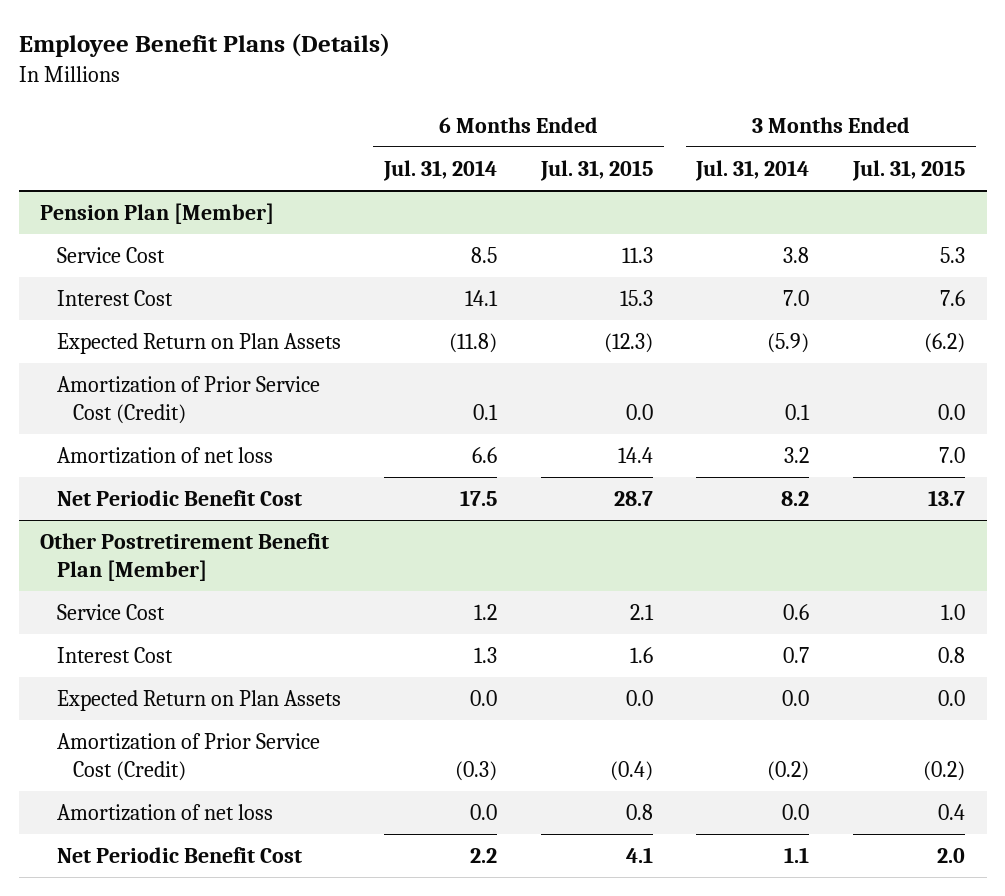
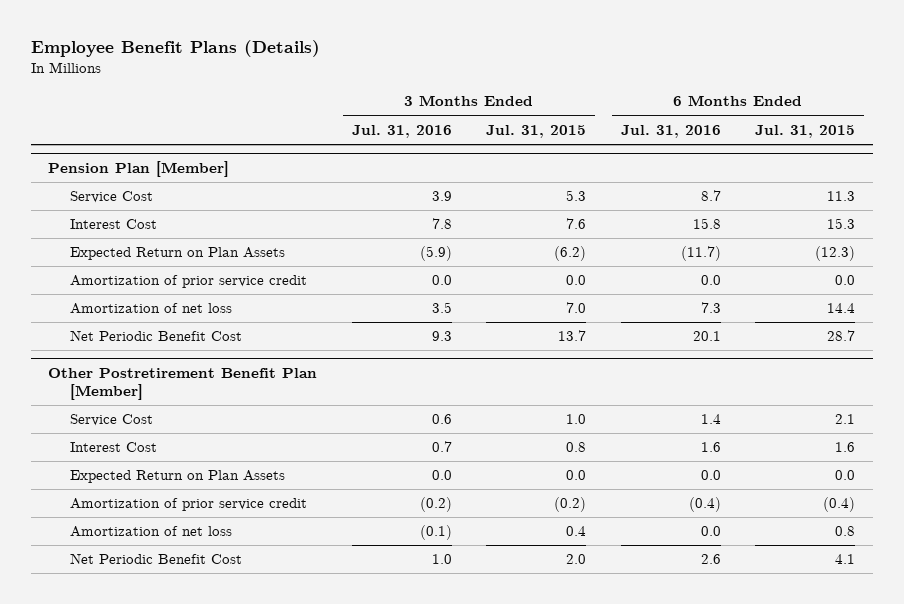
[383,159,498,181] Jul. 31, 2014 -> none
[695,159,810,181] Jul. 31, 2014 -> none
none -> [351,124,452,138] Jul. 31, 2016
none -> [620,124,721,138] Jul. 31, 2016
[56,376,320,424] Amortization of Prior Service Cost (Credit) -> [69,275,307,289] Amortization of prior service credit
[56,733,320,781] Amortization of Prior Service Cost (Credit) -> [69,498,307,512] Amortization of prior service credit

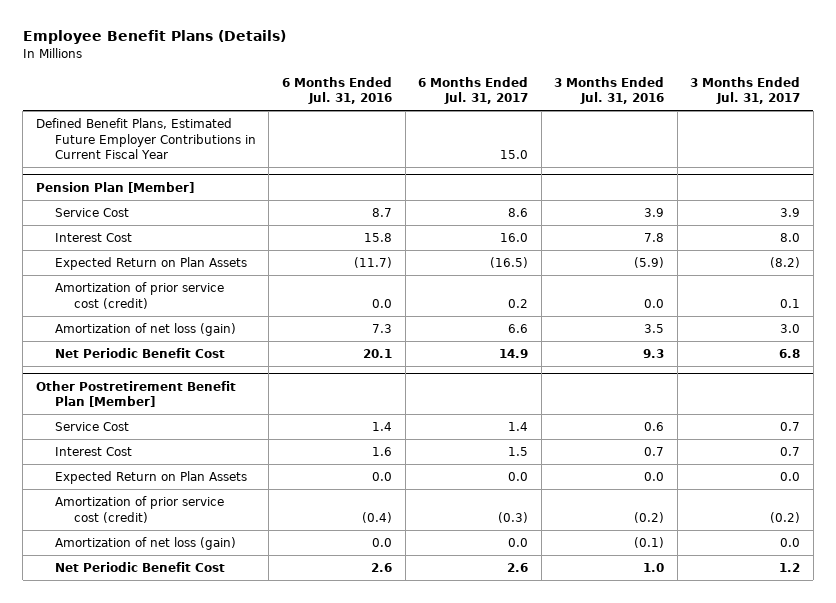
[486,124,587,138] Jul. 31, 2015 -> none
[755,124,856,138] Jul. 31, 2015 -> none
none -> [418,76,529,105] 6 Months Ended Jul. 31, 2017
none -> [690,76,801,105] 3 Months Ended Jul. 31, 2017
none -> [35,117,256,160] Defined Benefit Plans, Estimated Future Employer Contributions in Current Fiscal Year
[69,275,307,289] Amortization of prior service credit -> [54,281,224,309] Amortization of prior service cost (credit)
[69,303,232,315] Amortization of net loss -> [54,322,236,336] Amortization of net loss (gain)
[69,498,307,512] Amortization of prior service credit -> [54,495,224,523] Amortization of prior service cost (credit)
[69,526,232,538] Amortization of net loss -> [54,536,236,550] Amortization of net loss (gain)

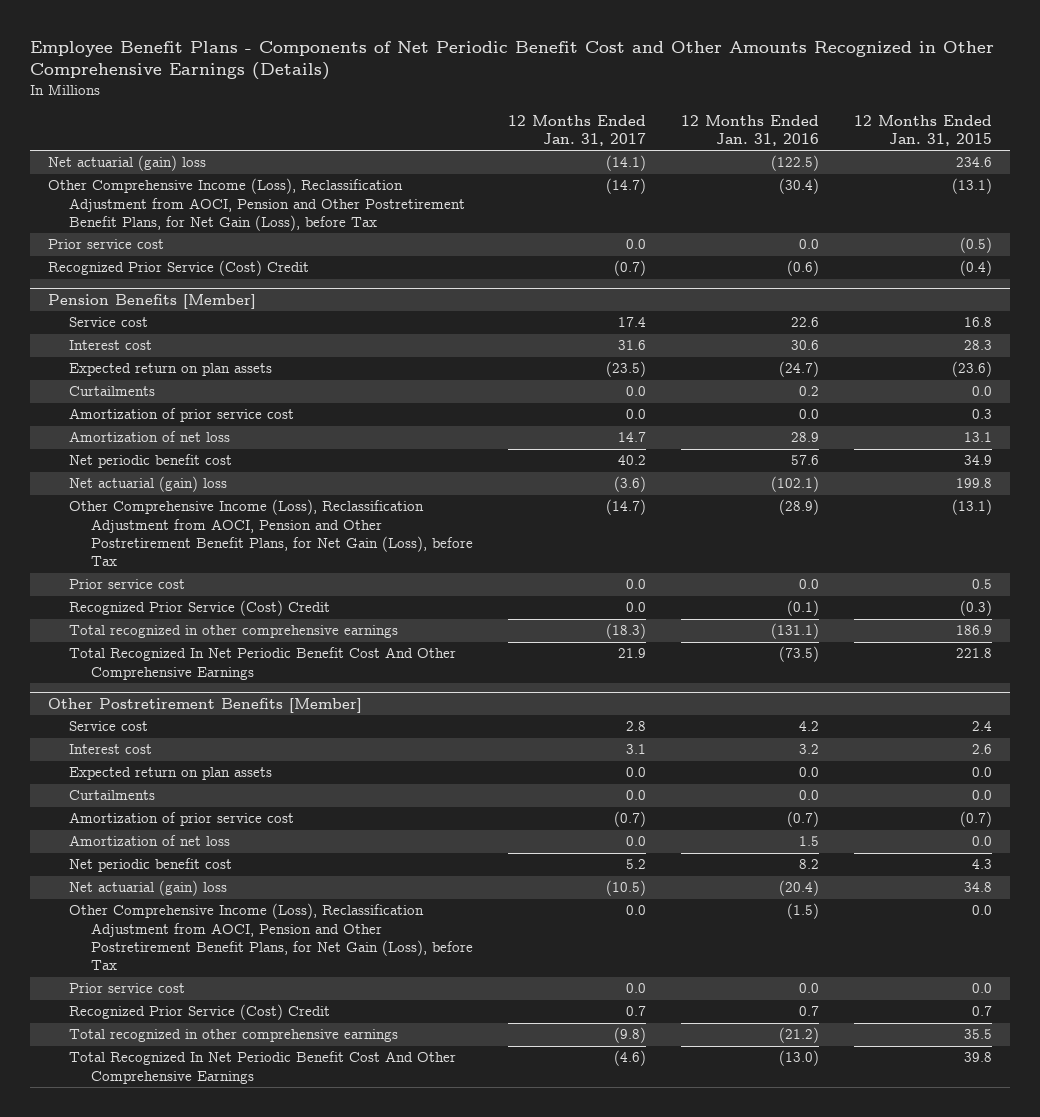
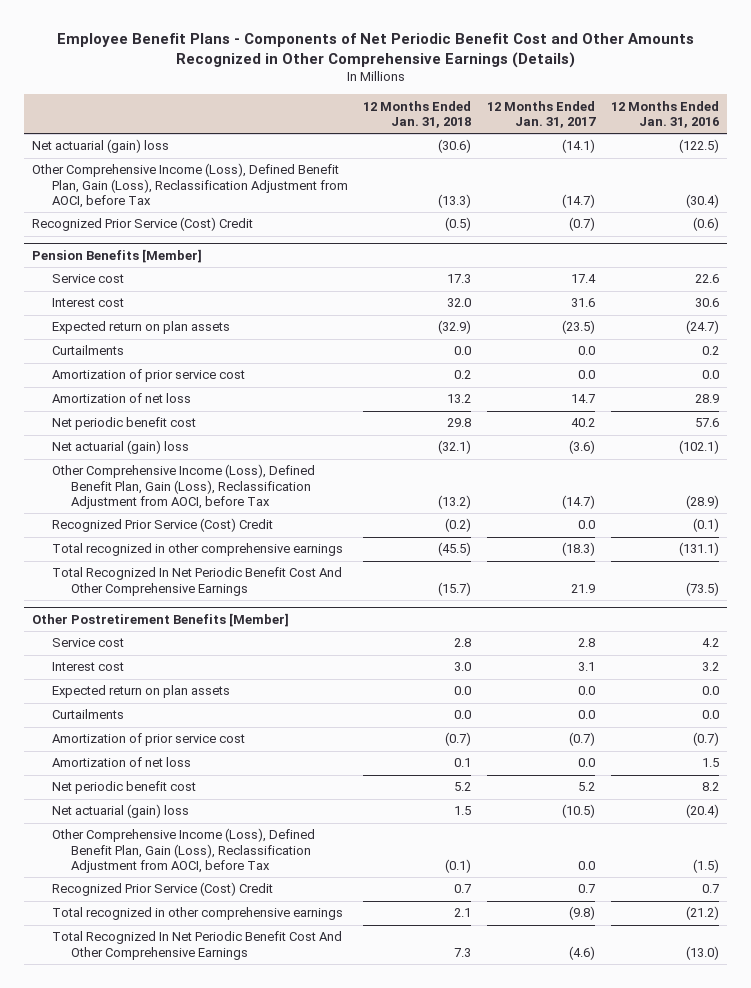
[854,114,993,147] 12 Months Ended Jan. 31, 2015 -> none
none -> [363,100,472,128] 12 Months Ended Jan. 31, 2018
[47,239,164,250] Prior service cost -> none
[47,178,466,232] Other Comprehensive Income (Loss), Reclassification Adjustment from AOCI, Pension and Other Postretirement Benefit Plans, for Net Gain (Loss), before Tax -> [32,163,348,208] Other Comprehensive Income (Loss), Defined Benefit Plan, Gain (Loss), Reclassification Adjustment from AOCI, before Tax
[69,579,186,590] Prior service cost -> none
[69,499,474,567] Other Comprehensive Income (Loss), Reclassification Adjustment from AOCI, Pension and Other Postretirement Benefit Plans, for Net Gain (Loss), before Tax -> [51,464,315,509] Other Comprehensive Income (Loss), Defined Benefit Plan, Gain (Loss), Reclassification Adjustment from AOCI, before Tax
[69,983,186,994] Prior service cost -> none
[69,903,474,971] Other Comprehensive Income (Loss), Reclassification Adjustment from AOCI, Pension and Other Postretirement Benefit Plans, for Net Gain (Loss), before Tax -> [51,828,315,873] Other Comprehensive Income (Loss), Defined Benefit Plan, Gain (Loss), Reclassification Adjustment from AOCI, before Tax

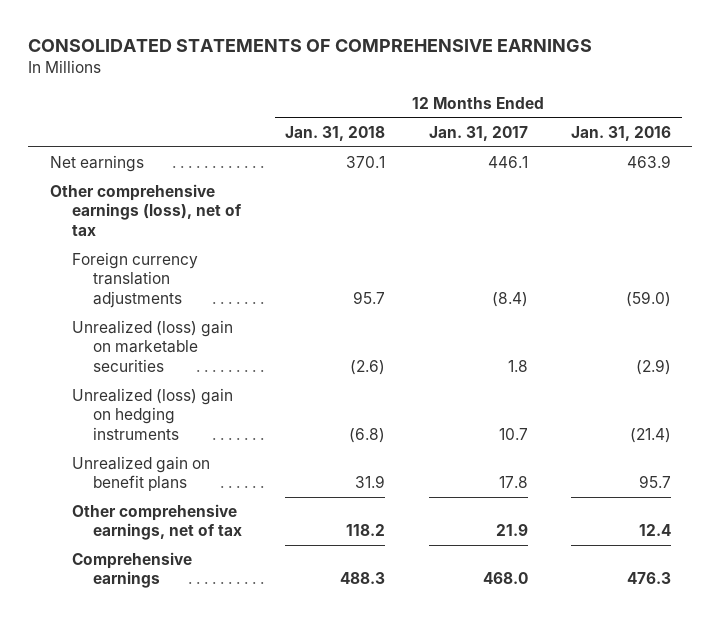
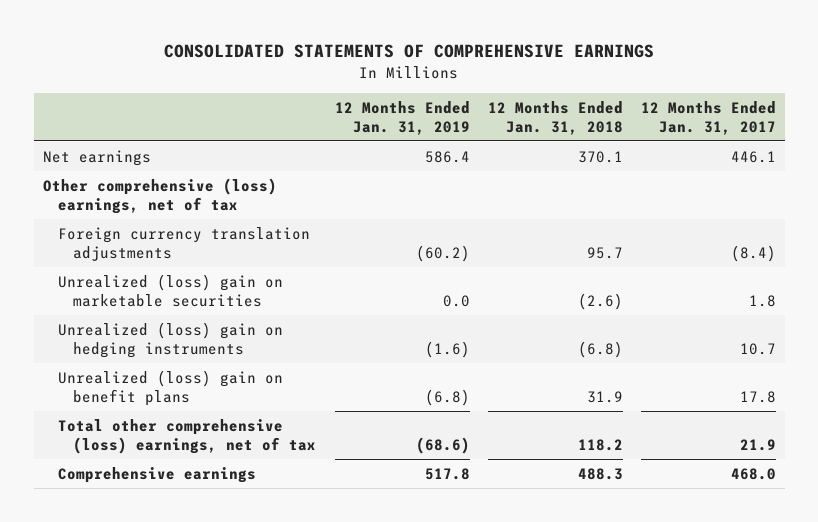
[570,125,671,141] Jan. 31, 2016 -> none
none -> [334,100,470,135] 12 Months Ended Jan. 31, 2019
[49,184,242,236] Other comprehensive earnings (loss), net of tax -> [42,177,277,214] Other comprehensive (loss) earnings, net of tax
[71,456,210,492] Unrealized gain on benefit plans -> [58,369,284,406] Unrealized (loss) gain on benefit plans
[71,504,243,541] Other comprehensive earnings, net of tax -> [58,418,317,454] Total other comprehensive (loss) earnings, net of tax

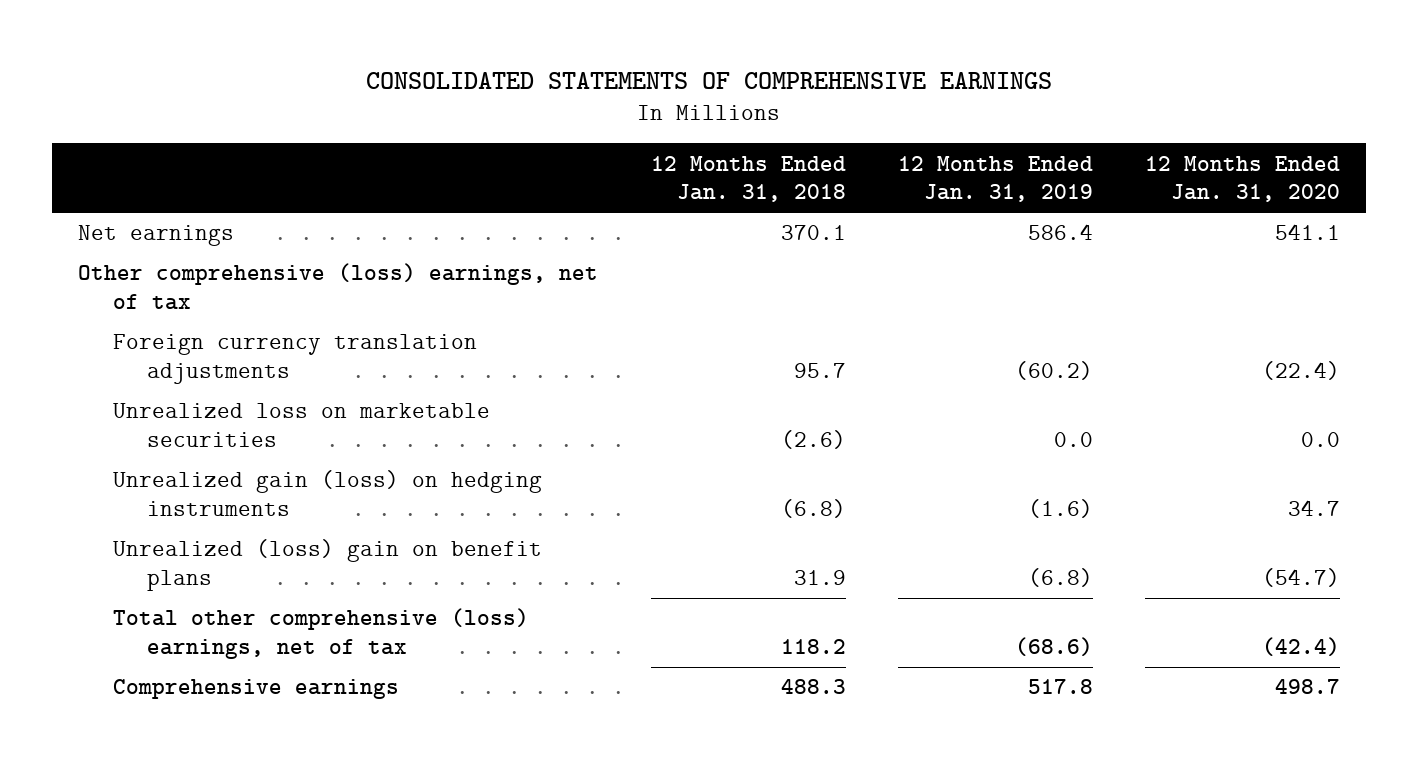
[640,100,776,135] 12 Months Ended Jan. 31, 2017 -> none
none -> [1144,155,1340,203] 12 Months Ended Jan. 31, 2020
[58,273,284,307] Unrealized (loss) gain on marketable securities -> [112,403,490,447] Unrealized loss on marketable securities
[58,321,284,358] Unrealized (loss) gain on hedging instruments -> [112,470,542,516] Unrealized gain (loss) on hedging instruments

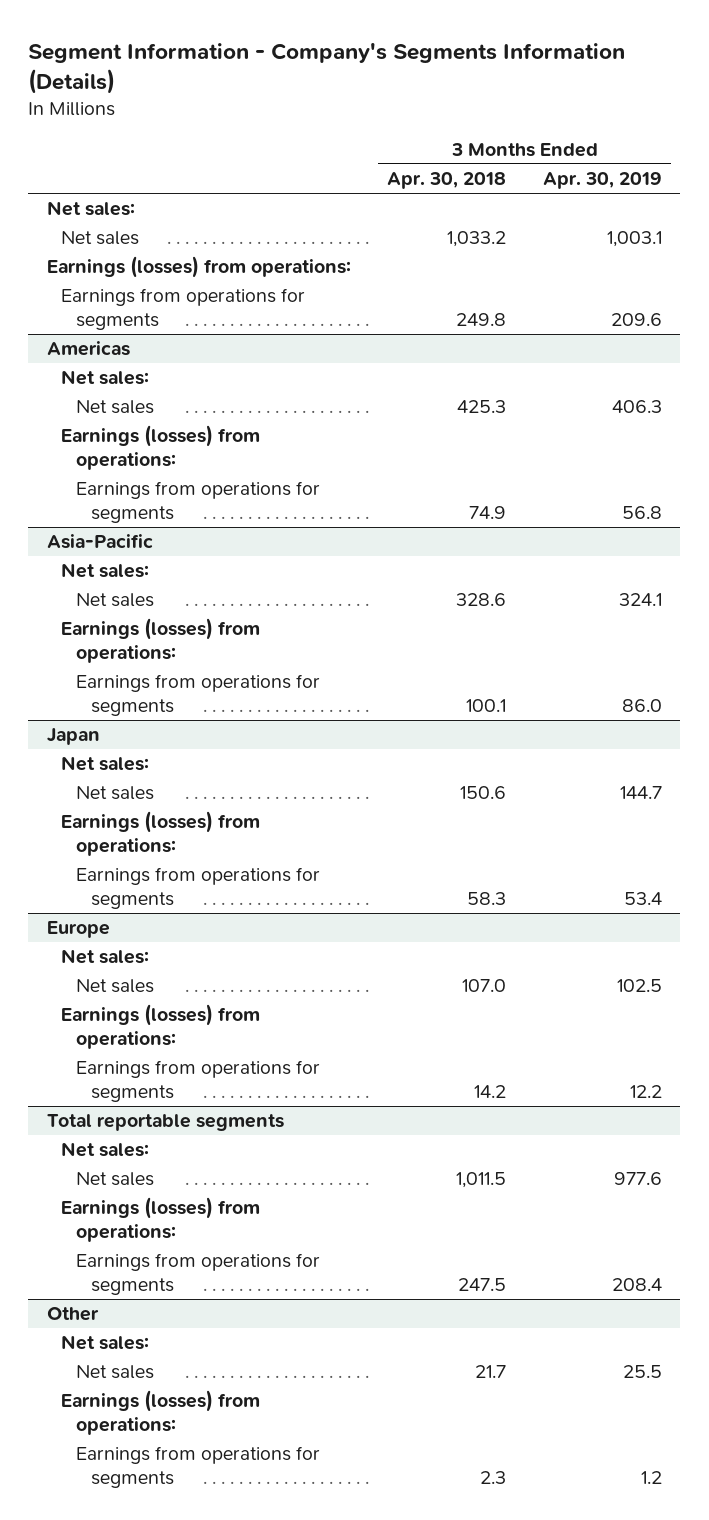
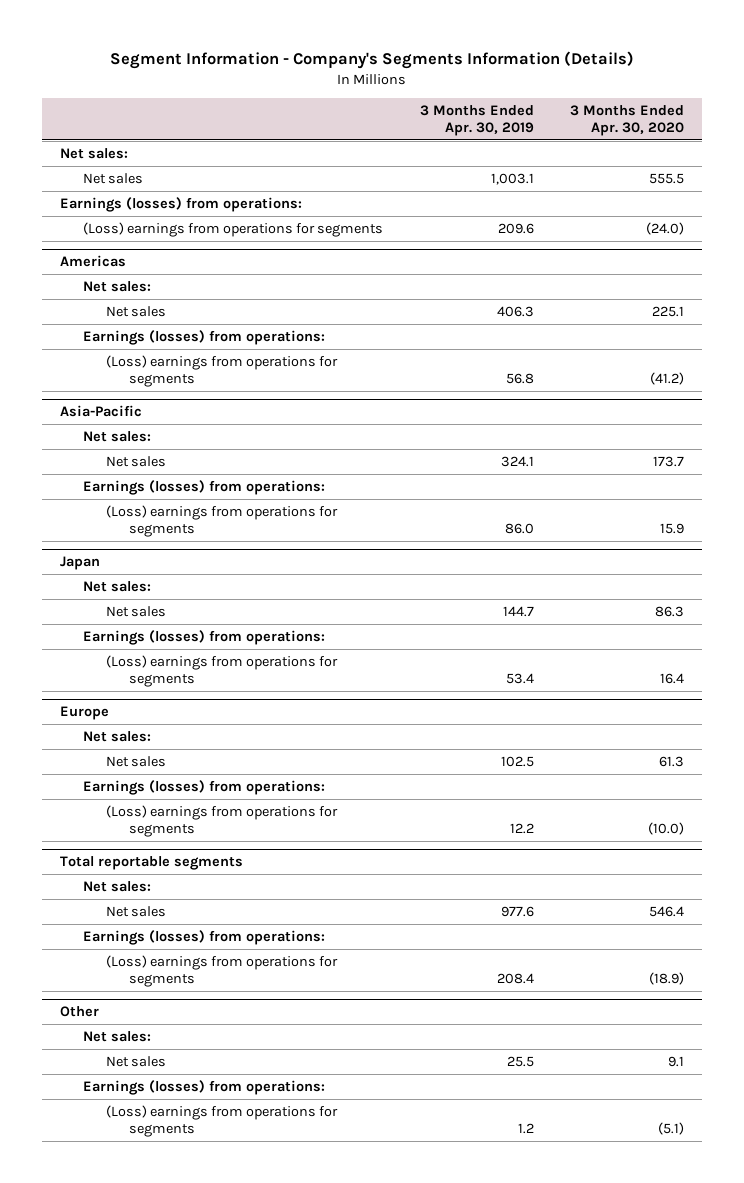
[387,172,507,190] Apr. 30, 2018 -> none
none -> [570,105,685,136] 3 Months Ended Apr. 30, 2020
[61,288,306,331] Earnings from operations for segments -> [83,222,384,238] (Loss) earnings from operations for segments
[75,481,320,524] Earnings from operations for segments -> [105,355,338,387] (Loss) earnings from operations for segments
[75,674,320,717] Earnings from operations for segments -> [105,505,338,537] (Loss) earnings from operations for segments
[75,867,320,910] Earnings from operations for segments -> [105,655,338,687] (Loss) earnings from operations for segments
[75,1060,320,1103] Earnings from operations for segments -> [105,805,338,837] (Loss) earnings from operations for segments
[75,1253,320,1296] Earnings from operations for segments -> [105,955,338,987] (Loss) earnings from operations for segments
[75,1446,320,1489] Earnings from operations for segments -> [105,1105,338,1137] (Loss) earnings from operations for segments

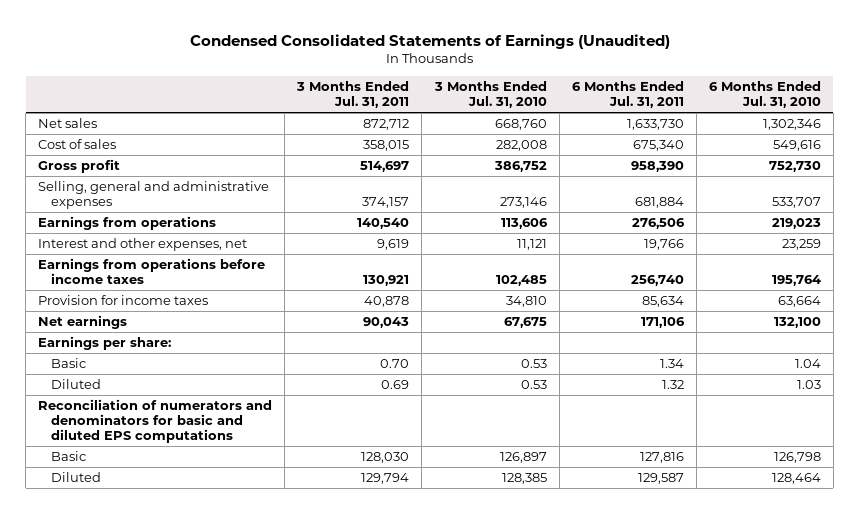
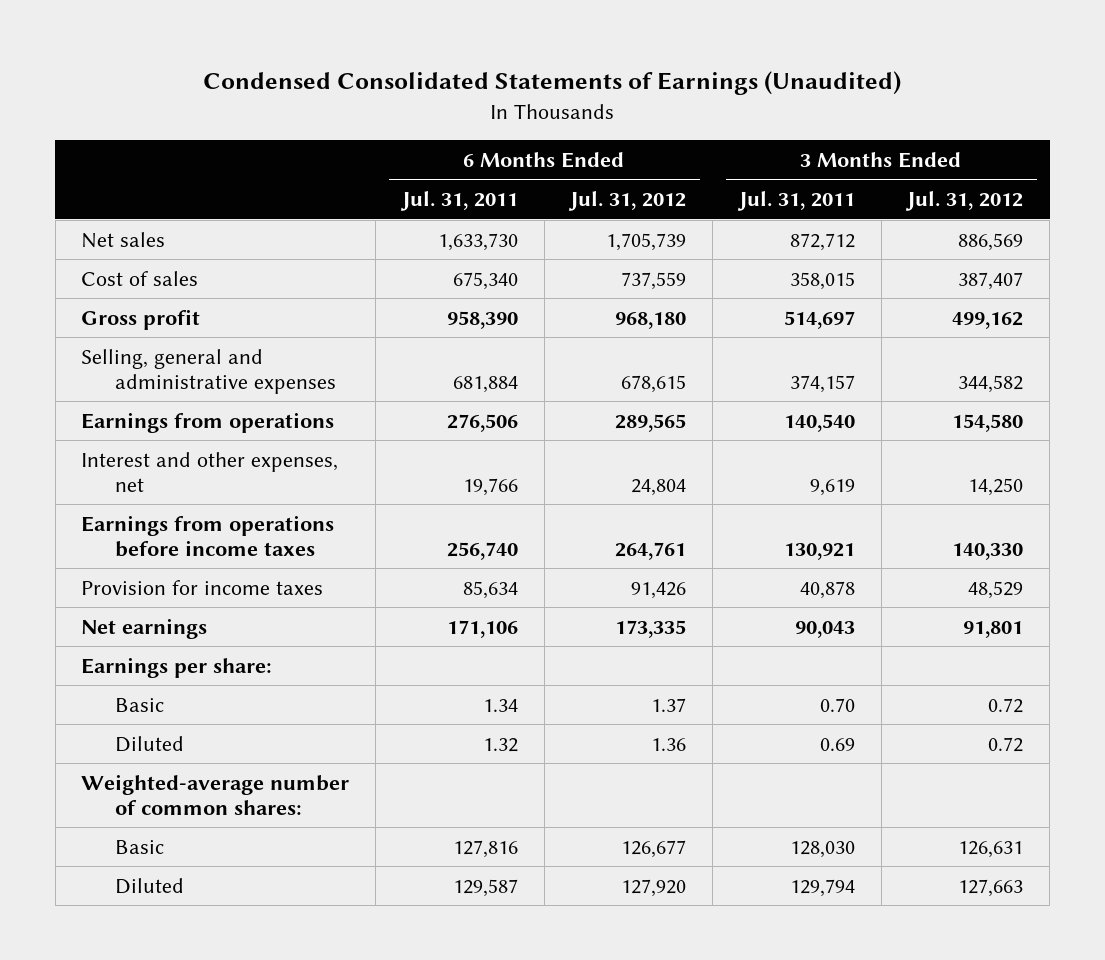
[433,81,547,109] 3 Months Ended Jul. 31, 2010 -> none
[708,81,821,109] 6 Months Ended Jul. 31, 2010 -> none
none -> [568,191,687,212] Jul. 31, 2012
none -> [905,191,1024,212] Jul. 31, 2012
[38,398,273,444] Reconciliation of numerators and denominators for basic and diluted EPS computations -> [81,773,350,815] Weighted-average number of common shares:

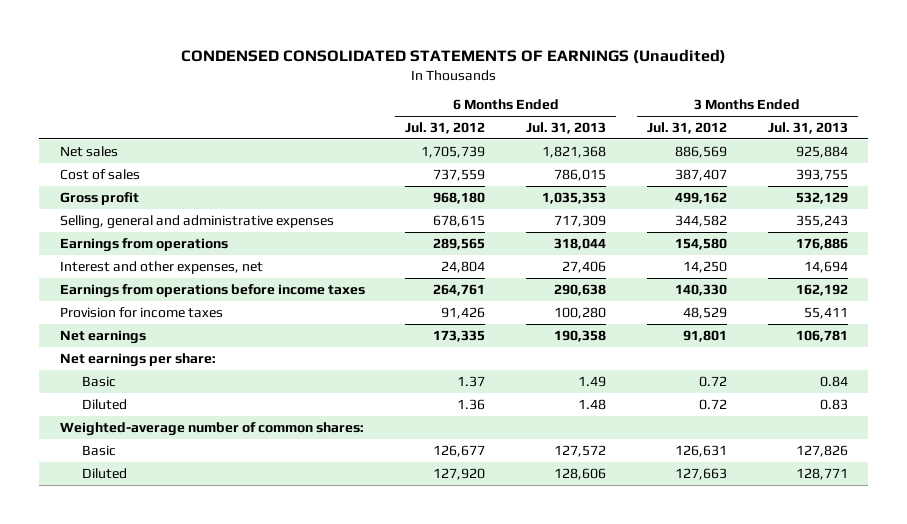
[203,71,902,96] Condensed Consolidated Statements of Earnings (Unaudited) -> [180,48,726,64] CONDENSED CONSOLIDATED STATEMENTS OF EARNINGS (Unaudited)
[399,191,518,212] Jul. 31, 2011 -> none
[736,191,855,212] Jul. 31, 2011 -> none
none -> [526,121,607,134] Jul. 31, 2013
none -> [767,121,848,134] Jul. 31, 2013
[81,656,273,678] Earnings per share: -> [59,352,216,367] Net earnings per share:

